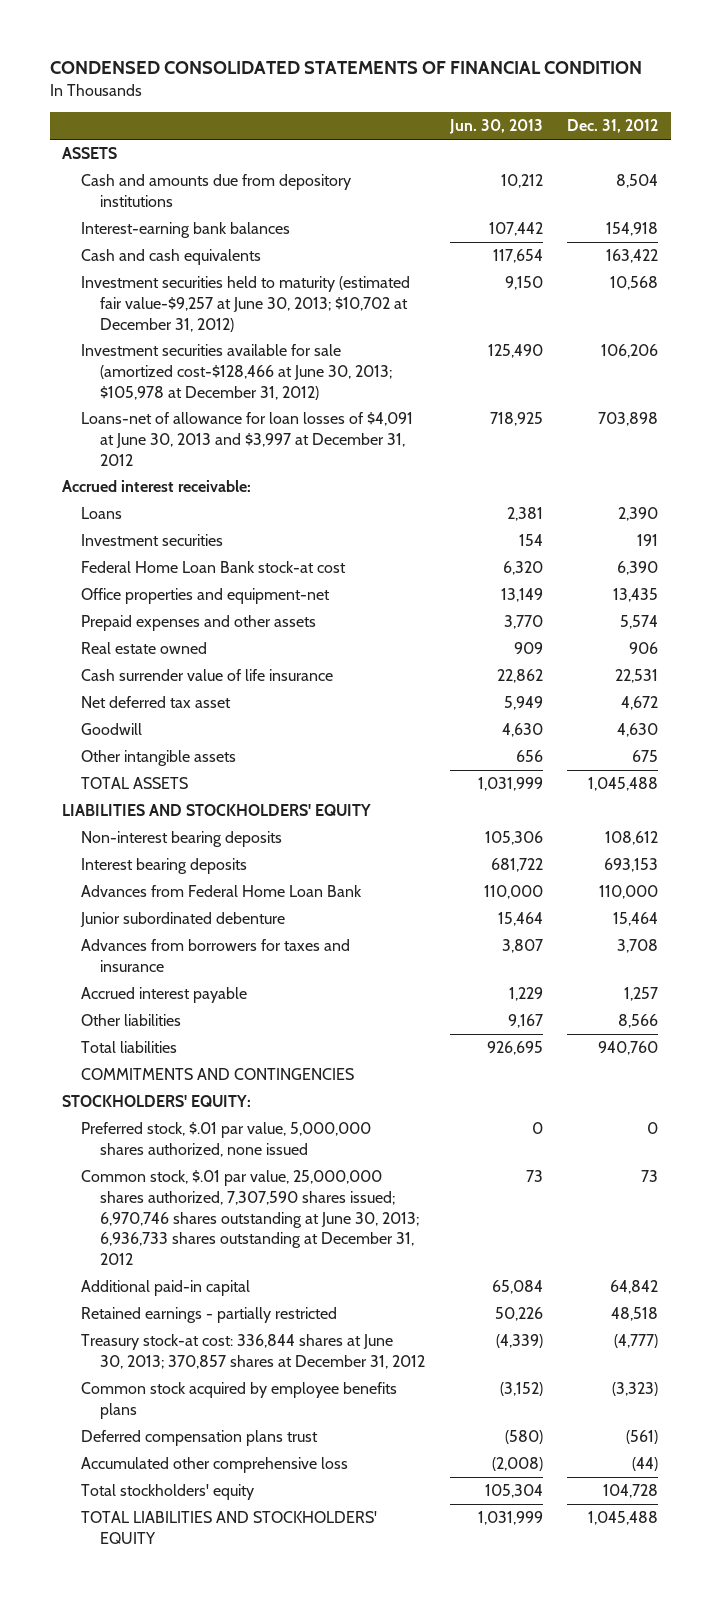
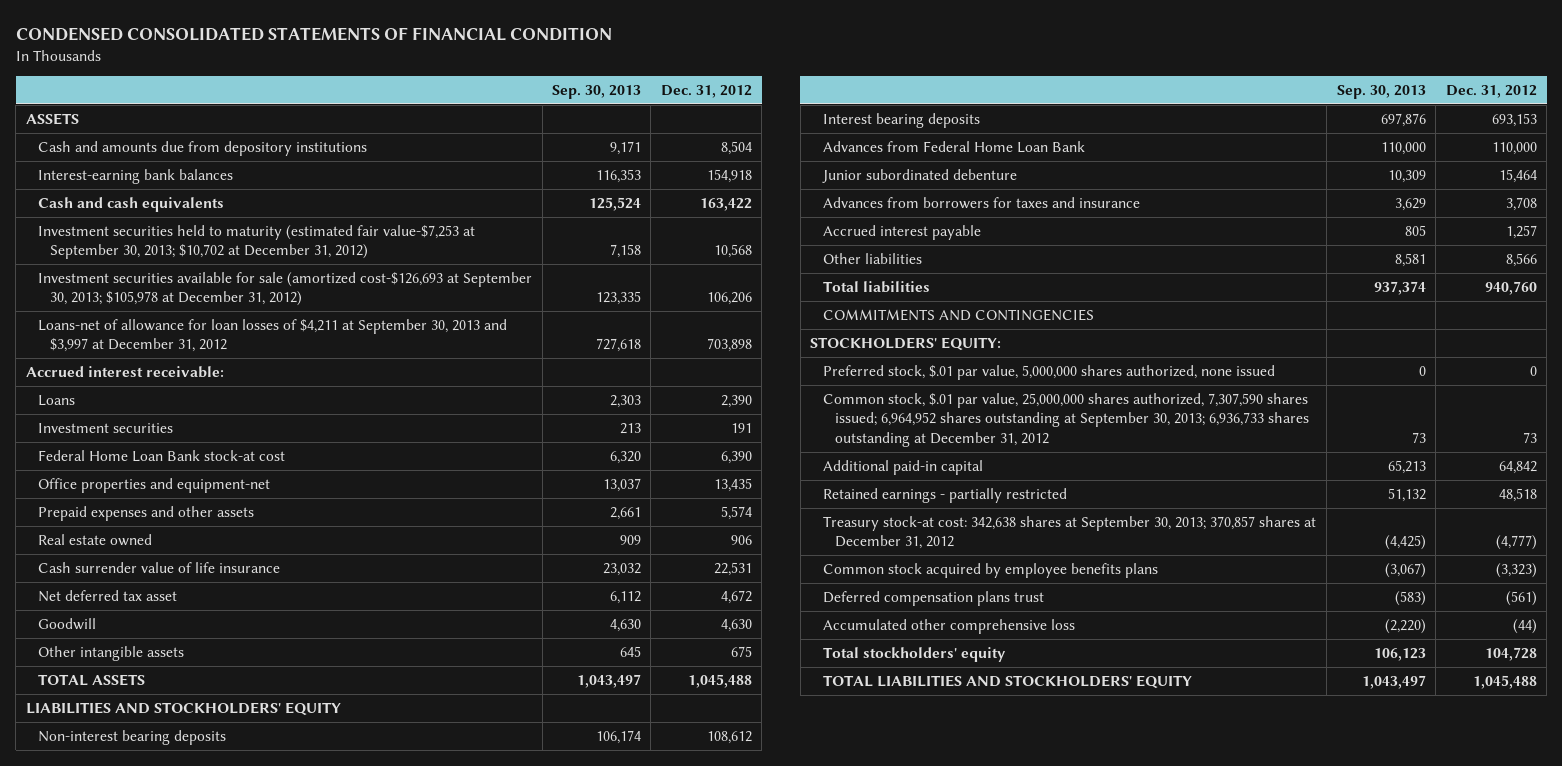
[448,119,543,135] Jun. 30, 2013 -> none
none -> [552,84,642,99] Sep. 30, 2013
[80,276,410,332] Investment securities held to maturity (estimated fair value-$9,257 at June 30, 2013; $10,702 at December 31, 2012) -> [38,225,476,260] Investment securities held to maturity (estimated fair value-$7,253 at September 30, 2013; $10,702 at December 31, 2012)
[80,344,392,400] Investment securities available for sale (amortized cost-$128,466 at June 30, 2013; $105,978 at December 31, 2012) -> [38,272,533,307] Investment securities available for sale (amortized cost-$126,693 at September 30, 2013; $105,978 at December 31, 2012)
[80,412,413,466] Loans-net of allowance for loan losses of $4,091 at June 30, 2013 and $3,997 at December 31, 2012 -> [38,319,508,353] Loans-net of allowance for loan losses of $4,211 at September 30, 2013 and $3,997 at December 31, 2012
[80,1170,419,1265] Common stock, $.01 par value, 25,000,000 shares authorized, 7,307,590 shares issued; 6,970,746 shares outstanding at June 30, 2013; 6,936,733 shares outstanding at December 31, 2012 -> [822,393,1310,447] Common stock, $.01 par value, 25,000,000 shares authorized, 7,307,590 shares issued; 6,964,952 shares outstanding at September 30, 2013; 6,936,733 shares outstanding at December 31, 2012
[80,1334,425,1369] Treasury stock-at cost: 336,844 shares at June 30, 2013; 370,857 shares at December 31, 2012 -> [822,516,1316,550] Treasury stock-at cost: 342,638 shares at September 30, 2013; 370,857 shares at December 31, 2012

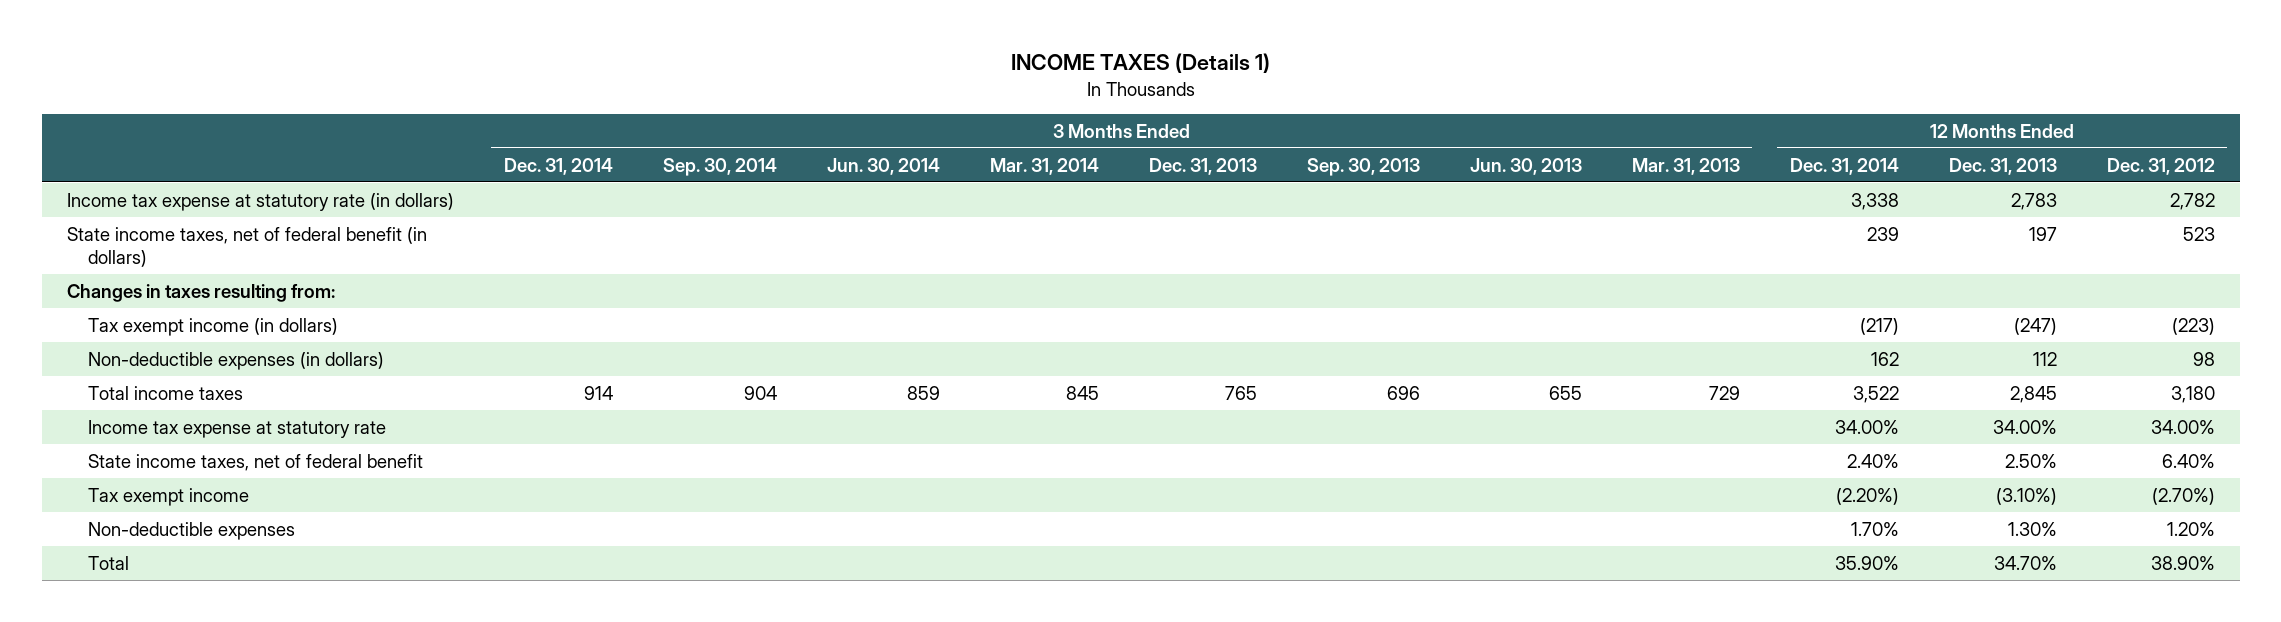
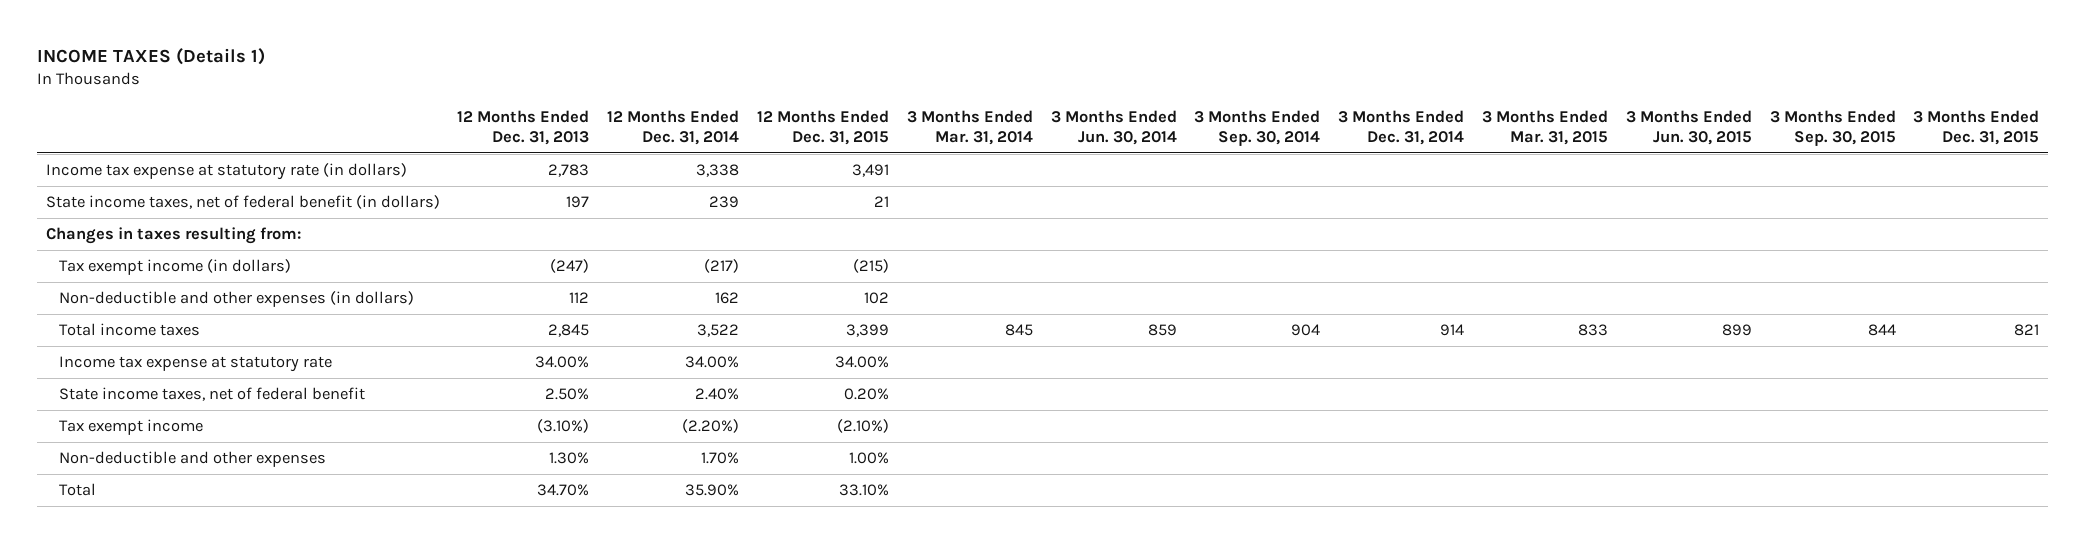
[1148,157,1257,175] Dec. 31, 2013 -> none
[1306,157,1420,176] Sep. 30, 2013 -> none
[1469,157,1582,175] Jun. 30, 2013 -> none
[1631,157,1740,175] Mar. 31, 2013 -> none
[2106,157,2215,175] Dec. 31, 2012 -> none
none -> [757,109,890,145] 12 Months Ended Dec. 31, 2015
none -> [1482,109,1609,145] 3 Months Ended Mar. 31, 2015
none -> [1625,109,1752,145] 3 Months Ended Jun. 30, 2015
none -> [1769,109,1896,146] 3 Months Ended Sep. 30, 2015
none -> [1913,109,2040,145] 3 Months Ended Dec. 31, 2015
[88,351,385,370] Non-deductible expenses (in dollars) -> [58,291,414,308] Non-deductible and other expenses (in dollars)
[88,521,296,540] Non-deductible expenses -> [58,451,326,468] Non-deductible and other expenses

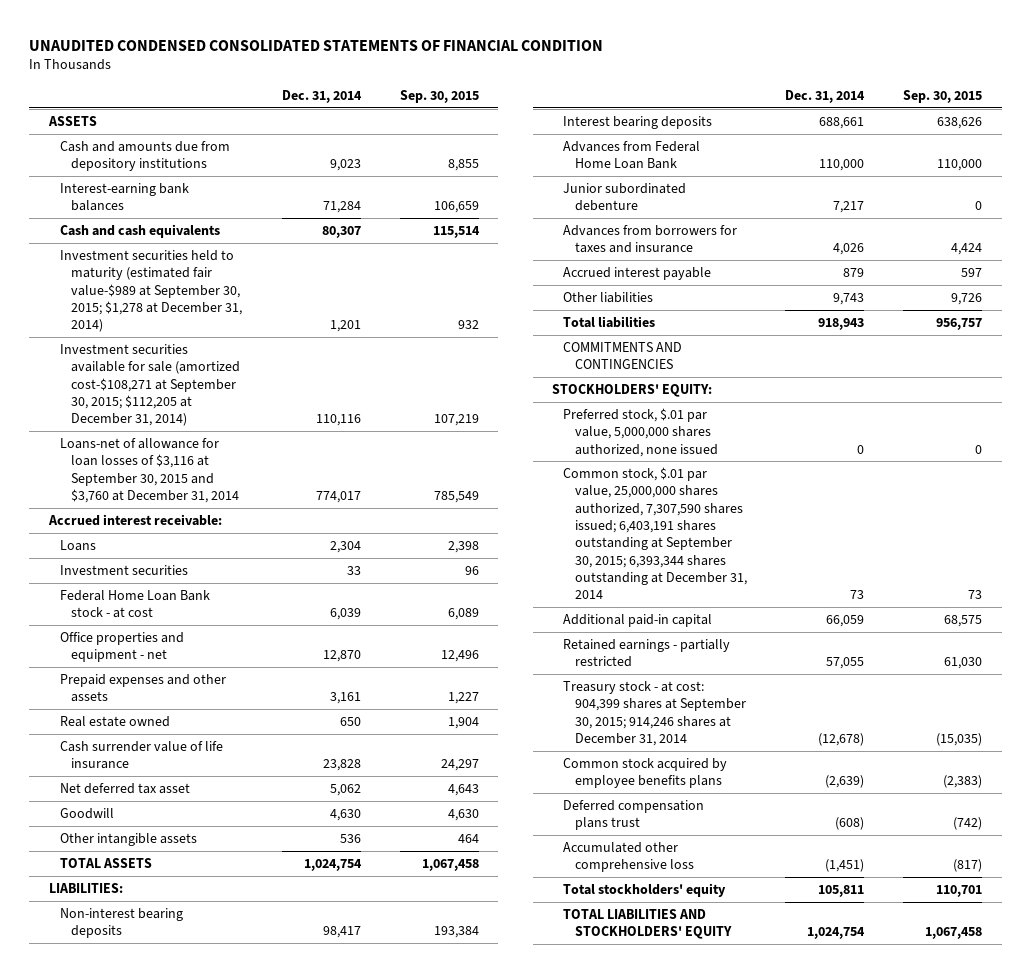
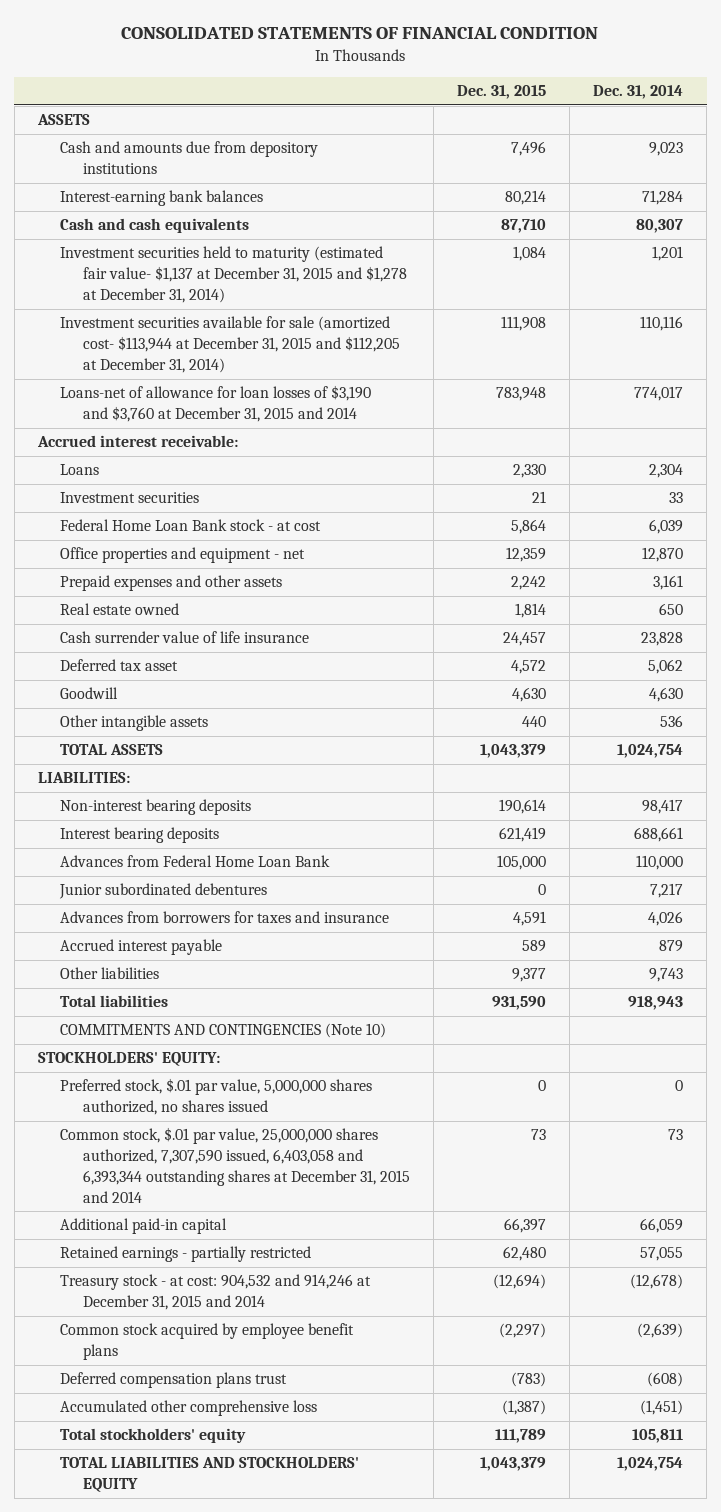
[29,39,604,51] UNAUDITED CONDENSED CONSOLIDATED STATEMENTS OF FINANCIAL CONDITION -> [121,27,599,40] CONSOLIDATED STATEMENTS OF FINANCIAL CONDITION
[399,89,479,103] Sep. 30, 2015 -> none
none -> [457,85,547,100] Dec. 31, 2015
[59,249,243,333] Investment securities held to maturity (estimated fair value-$989 at September 30, 2015; $1,278 at December 31, 2014) -> [60,246,408,304] Investment securities held to maturity (estimated fair value- $1,137 at December 31, 2015 and $1,278 at December 31, 2014)
[59,343,241,427] Investment securities available for sale (amortized cost-$108,271 at September 30, 2015; $112,205 at December 31, 2014) -> [60,316,401,374] Investment securities available for sale (amortized cost- $113,944 at December 31, 2015 and $112,205 at December 31, 2014)
[59,437,240,503] Loans-net of allowance for loan losses of $3,116 at September 30, 2015 and $3,760 at December 31, 2014 -> [60,385,372,423] Loans-net of allowance for loan losses of $3,190 and $3,760 at December 31, 2015 and 2014
[59,782,190,794] Net deferred tax asset -> [60,659,179,672] Deferred tax asset
[563,182,687,212] Junior subordinated debenture -> [59,883,268,900] Junior subordinated debentures
[563,341,683,370] COMMITMENTS AND CONTINGENCIES -> [60,1023,387,1039] COMMITMENTS AND CONTINGENCIES (Note 10)
[563,407,718,457] Preferred stock, $.01 par value, 5,000,000 shares authorized, none issued -> [60,1078,373,1116] Preferred stock, $.01 par value, 5,000,000 shares authorized, no shares issued
[563,466,747,600] Common stock, $.01 par value, 25,000,000 shares authorized, 7,307,590 shares issued; 6,403,191 shares outstanding at September 30, 2015; 6,393,344 shares outstanding at December 31, 2014 -> [60,1127,411,1203] Common stock, $.01 par value, 25,000,000 shares authorized, 7,307,590 issued, 6,403,058 and 6,393,344 outstanding shares at December 31, 2015 and 2014
[563,680,746,746] Treasury stock - at cost: 904,399 shares at September 30, 2015; 914,246 shares at December 31, 2014 -> [60,1274,372,1311] Treasury stock - at cost: 904,532 and 914,246 at December 31, 2015 and 2014
[563,757,728,789] Common stock acquired by employee benefits plans -> [60,1323,355,1361] Common stock acquired by employee benefit plans

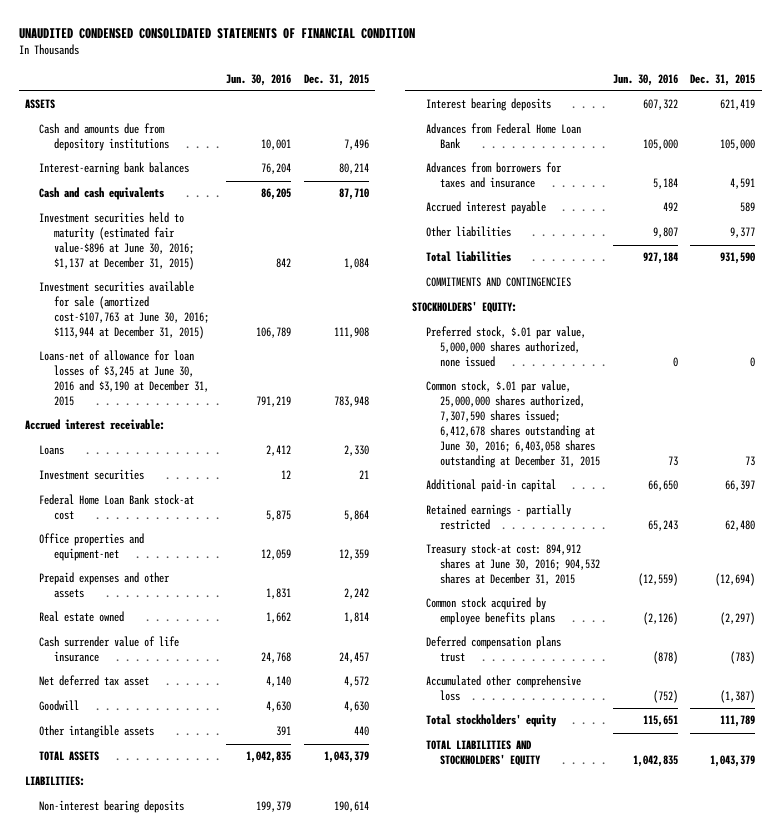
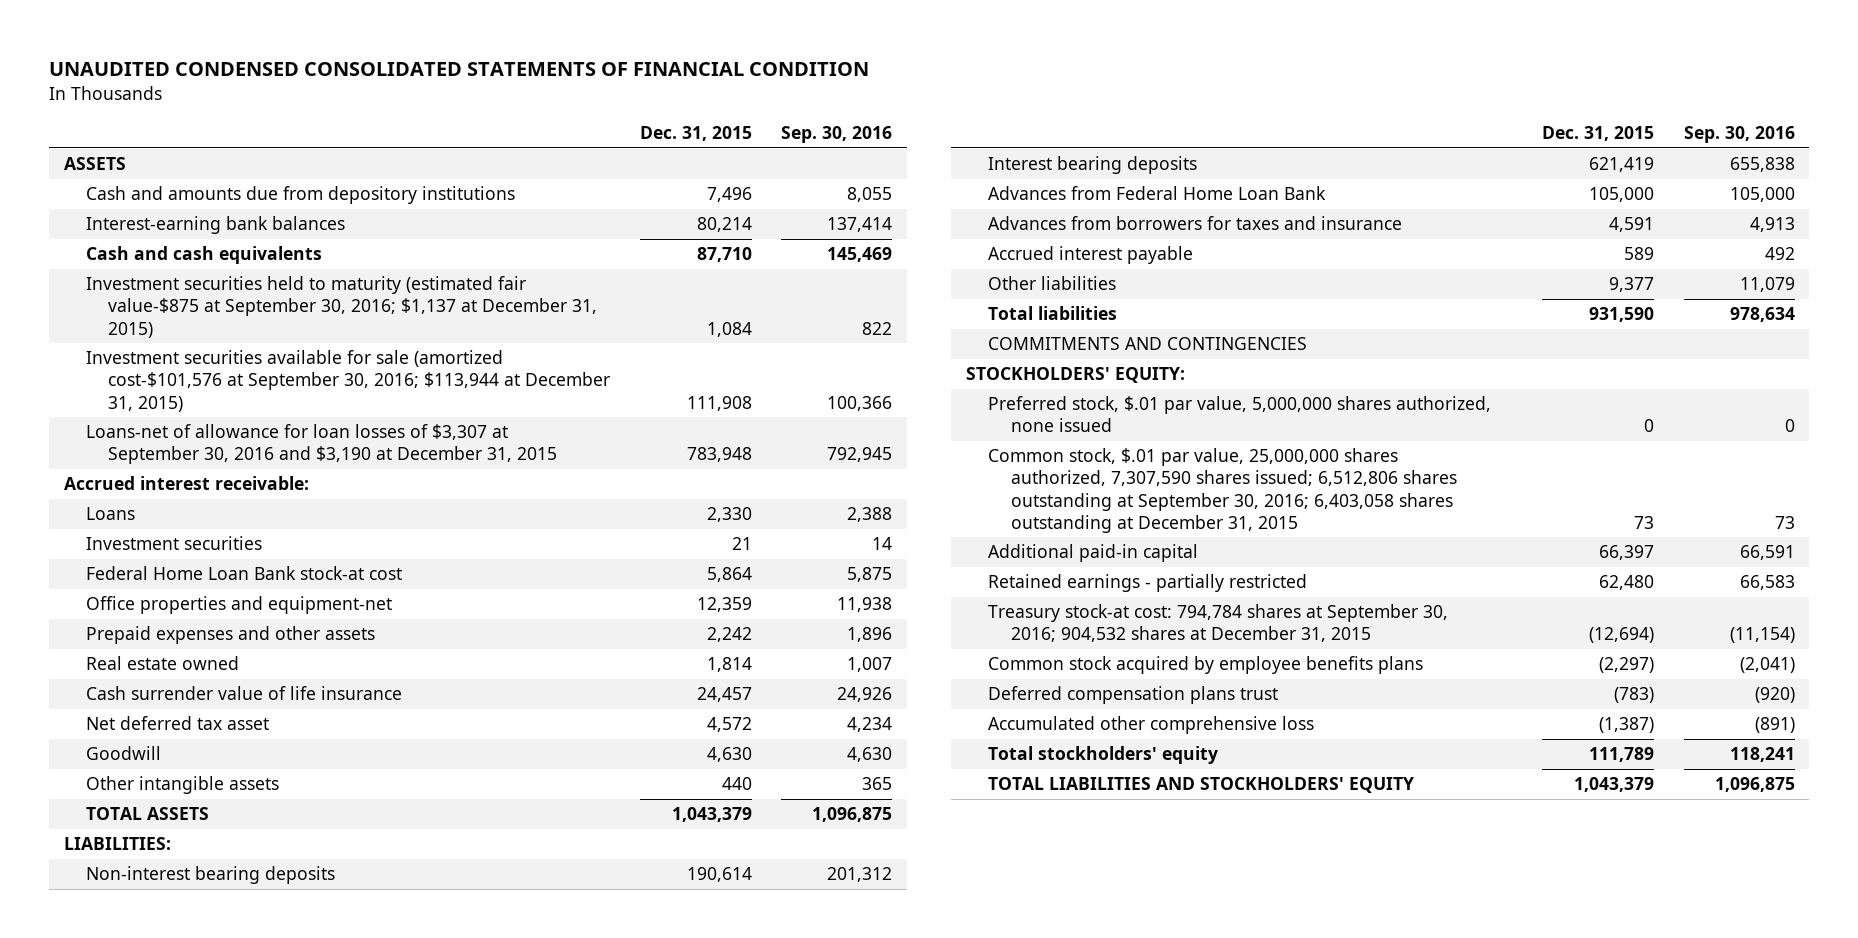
[226,73,292,86] Jun. 30, 2016 -> none
none -> [781,125,893,143] Sep. 30, 2016
[39,212,194,271] Investment securities held to maturity (estimated fair value-$896 at June 30, 2016; $1,137 at December 31, 2015) -> [85,276,598,338] Investment securities held to maturity (estimated fair value-$875 at September 30, 2016; $1,137 at December 31, 2015)
[39,281,209,340] Investment securities available for sale (amortized cost-$107,763 at June 30, 2016; $113,944 at December 31, 2015) -> [85,350,611,412] Investment securities available for sale (amortized cost-$101,576 at September 30, 2016; $113,944 at December 31, 2015)
[39,350,209,407] Loans-net of allowance for loan losses of $3,245 at June 30, 2016 and $3,190 at December 31, 2015 -> [85,424,558,465] Loans-net of allowance for loan losses of $3,307 at September 30, 2016 and $3,190 at December 31, 2015
[425,380,601,469] Common stock, $.01 par value, 25,000,000 shares authorized, 7,307,590 shares issued; 6,412,678 shares outstanding at June 30, 2016; 6,403,058 shares outstanding at December 31, 2015 -> [988,448,1457,533] Common stock, $.01 par value, 25,000,000 shares authorized, 7,307,590 shares issued; 6,512,806 shares outstanding at September 30, 2016; 6,403,058 shares outstanding at December 31, 2015
[425,543,601,586] Treasury stock-at cost: 894,912 shares at June 30, 2016; 904,532 shares at December 31, 2015 -> [988,604,1449,643] Treasury stock-at cost: 794,784 shares at September 30, 2016; 904,532 shares at December 31, 2015

